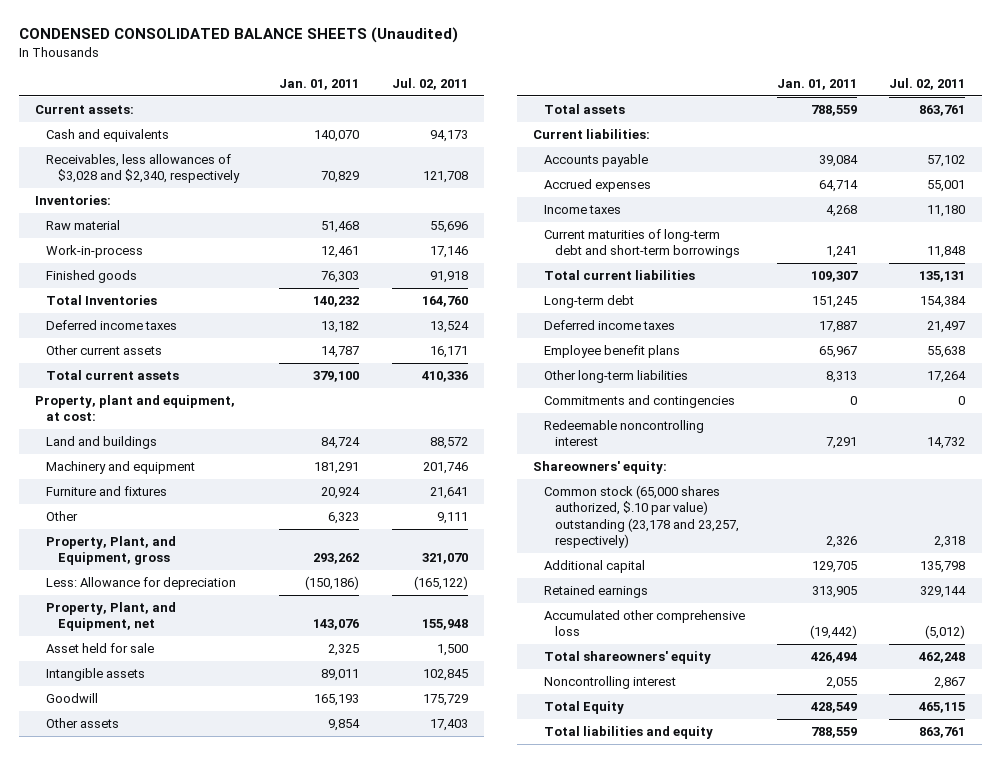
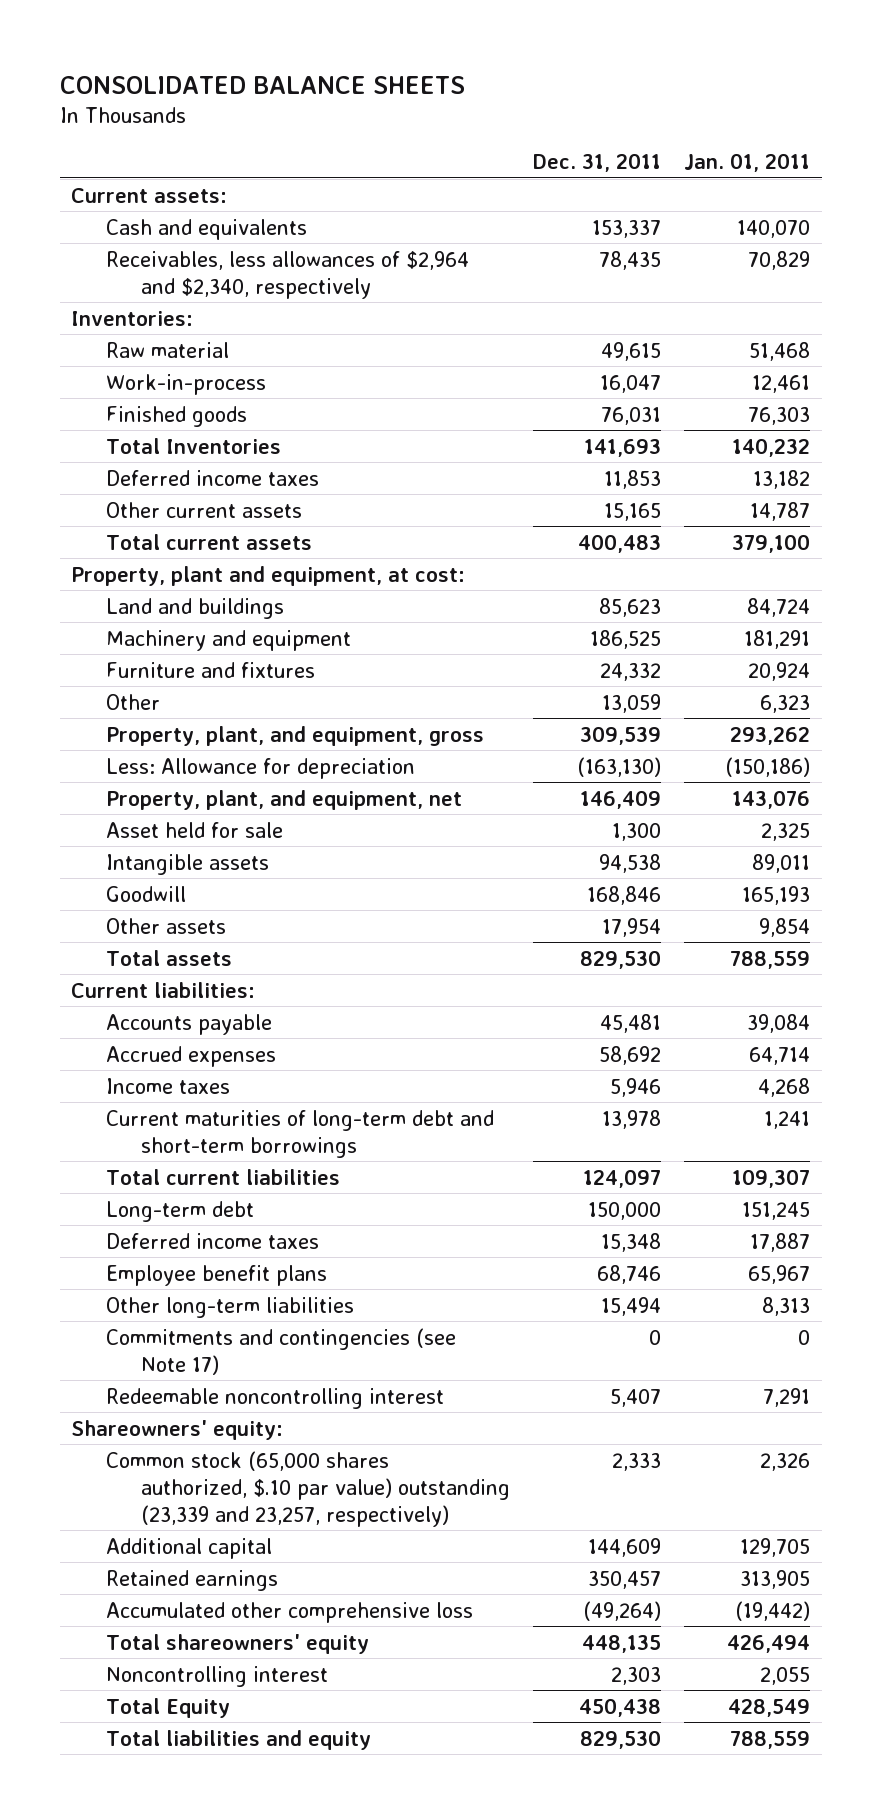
[18,27,458,44] CONDENSED CONSOLIDATED BALANCE SHEETS (Unaudited) -> [59,75,465,94] CONSOLIDATED BALANCE SHEETS
[391,77,468,90] Jul. 02, 2011 -> none
none -> [533,153,662,173] Dec. 31, 2011
[46,154,240,184] Receivables, less allowances of $3,028 and $2,340, respectively -> [106,250,470,299] Receivables, less allowances of $2,964 and $2,340, respectively
[46,536,177,566] Property, Plant, and Equipment, gross -> [106,725,485,746] Property, plant, and equipment, gross
[46,602,177,632] Property, Plant, and Equipment, net -> [106,789,463,810] Property, plant, and equipment, net
[544,395,736,409] Commitments and contingencies -> [106,1327,457,1375] Commitments and contingencies (see Note 17)
[544,485,740,548] Common stock (65,000 shares authorized, $.10 par value) outstanding (23,178 and 23,257, respectively) -> [106,1450,510,1527] Common stock (65,000 shares authorized, $.10 par value) outstanding (23,339 and 23,257, respectively)

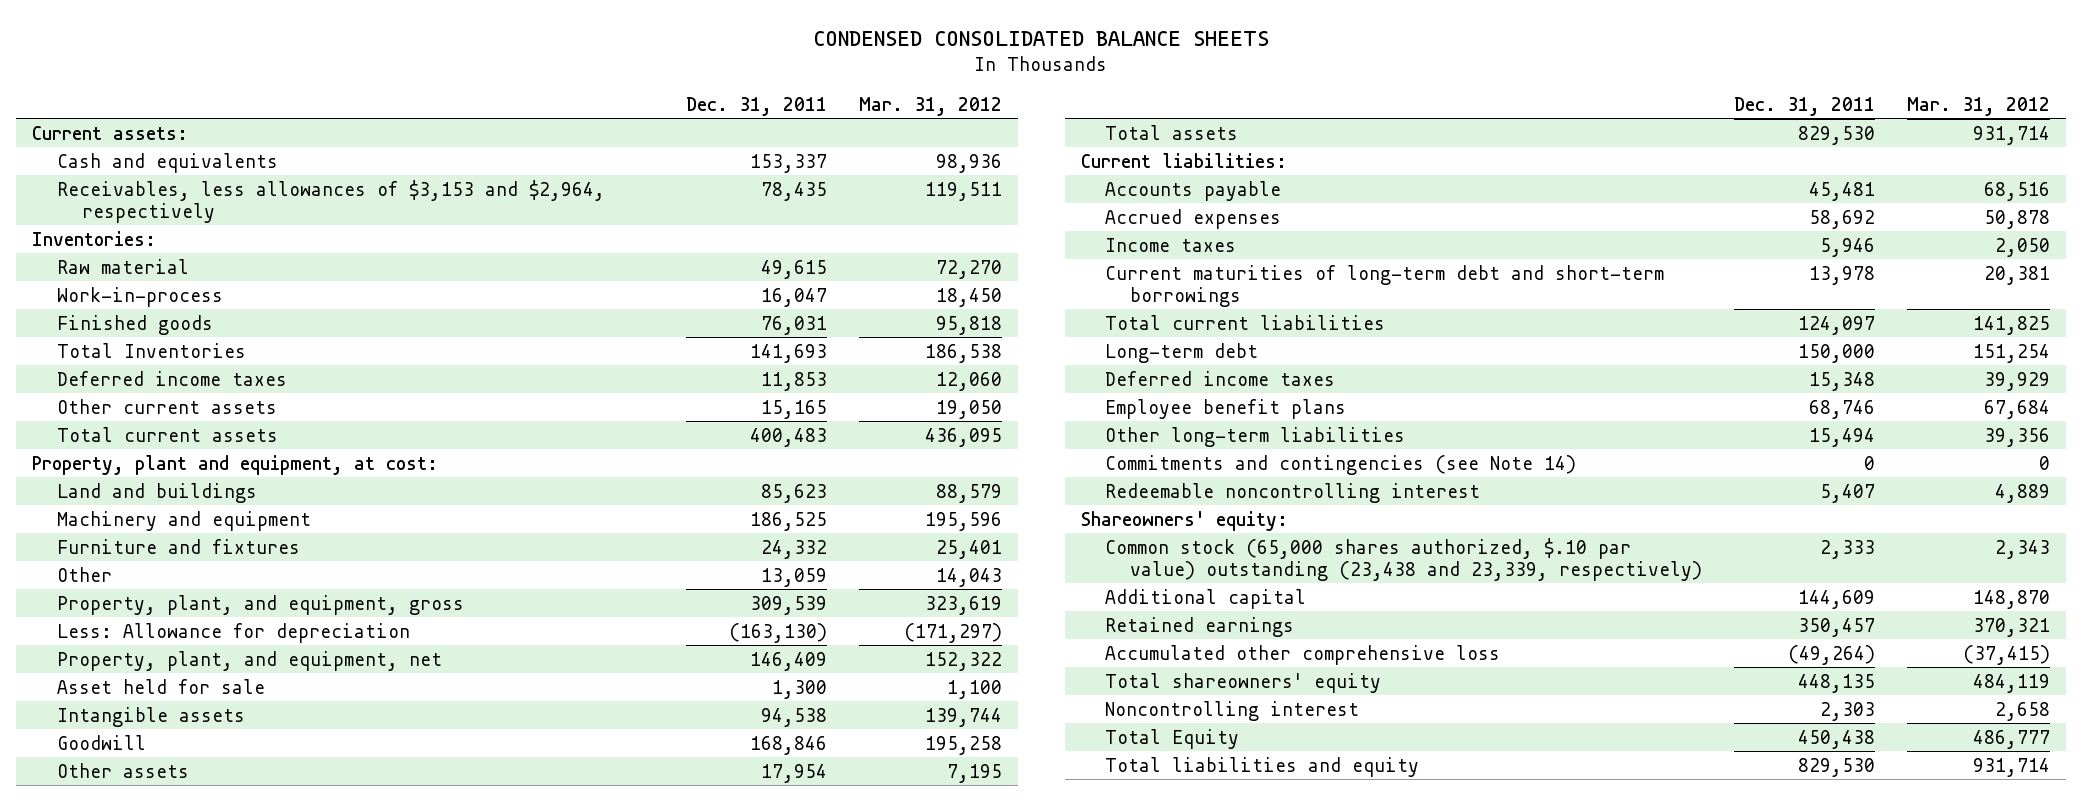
[59,75,465,94] CONSOLIDATED BALANCE SHEETS -> [813,30,1270,46] CONDENSED CONSOLIDATED BALANCE SHEETS
[684,153,811,173] Jan. 01, 2011 -> none
none -> [858,96,1002,116] Mar. 31, 2012
[106,250,470,299] Receivables, less allowances of $2,964 and $2,340, respectively -> [56,179,605,223] Receivables, less allowances of $3,153 and $2,964, respectively
[106,1327,457,1375] Commitments and contingencies (see Note 17) -> [1105,454,1577,475] Commitments and contingencies (see Note 14)
[106,1450,510,1527] Common stock (65,000 shares authorized, $.10 par value) outstanding (23,339 and 23,257, respectively) -> [1105,537,1702,581] Common stock (65,000 shares authorized, $.10 par value) outstanding (23,438 and 23,339, respectively)

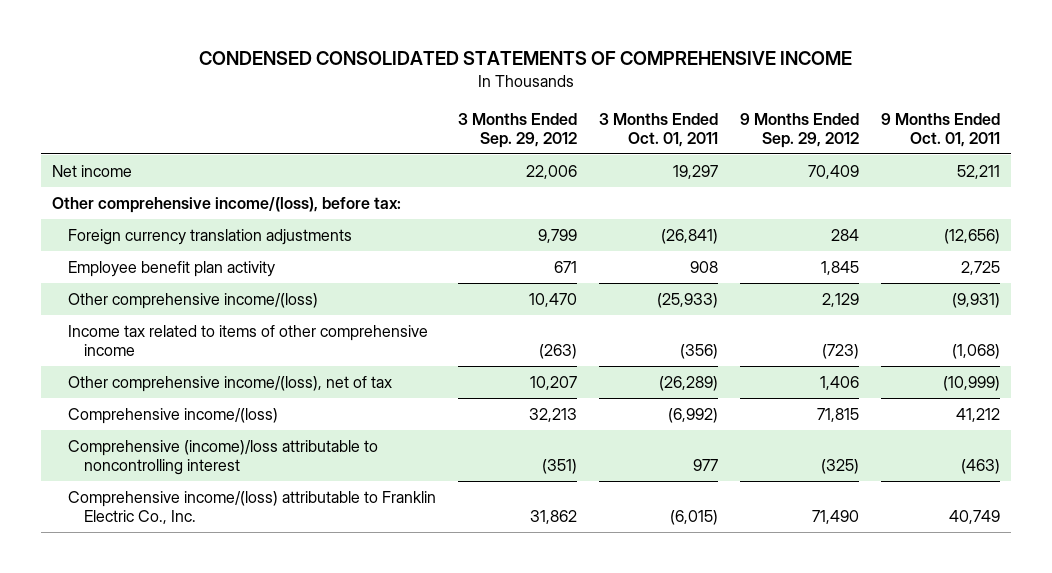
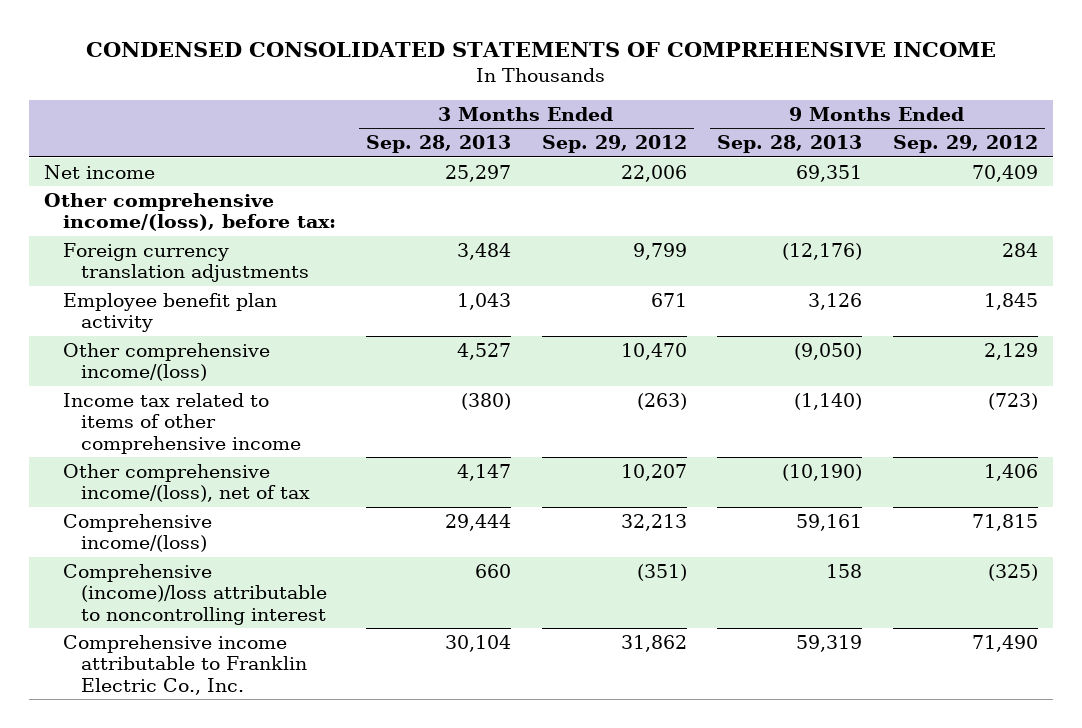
[598,112,718,147] 3 Months Ended Oct. 01, 2011 -> none
[881,112,1001,147] 9 Months Ended Oct. 01, 2011 -> none
none -> [366,135,512,154] Sep. 28, 2013
none -> [717,135,863,154] Sep. 28, 2013
[67,490,436,525] Comprehensive income/(loss) attributable to Franklin Electric Co., Inc. -> [62,634,308,695] Comprehensive income attributable to Franklin Electric Co., Inc.

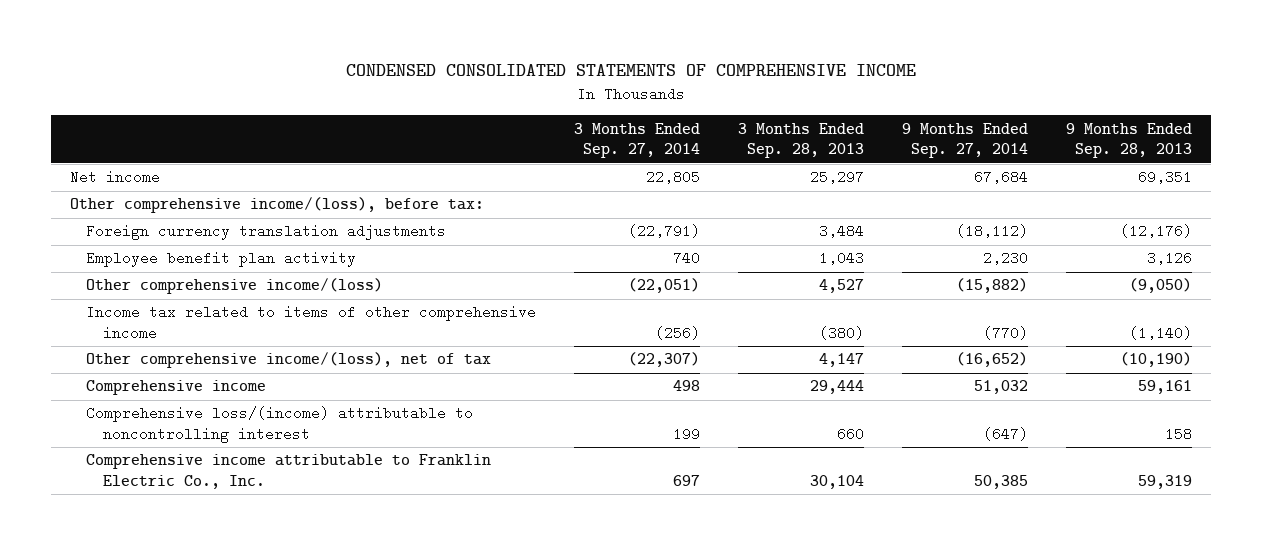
[541,135,687,154] Sep. 29, 2012 -> none
[892,135,1038,154] Sep. 29, 2012 -> none
none -> [574,122,701,159] 3 Months Ended Sep. 27, 2014
none -> [901,122,1028,159] 9 Months Ended Sep. 27, 2014
[62,513,212,553] Comprehensive income/(loss) -> [86,380,267,396] Comprehensive income
[62,563,328,625] Comprehensive (income)/loss attributable to noncontrolling interest -> [86,406,474,444] Comprehensive loss/(income) attributable to noncontrolling interest

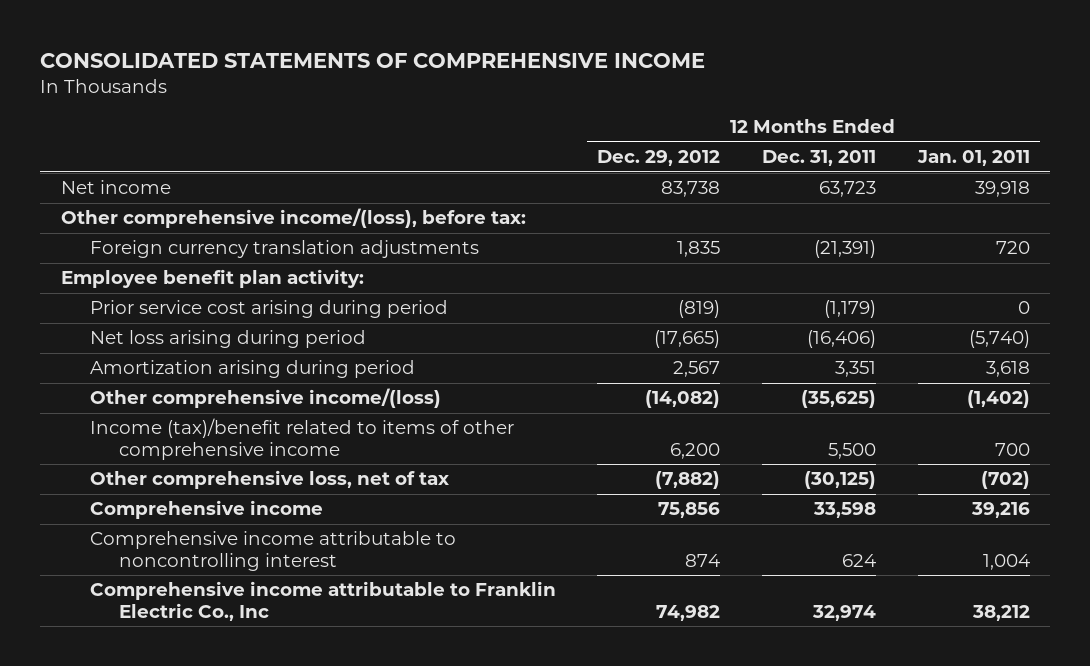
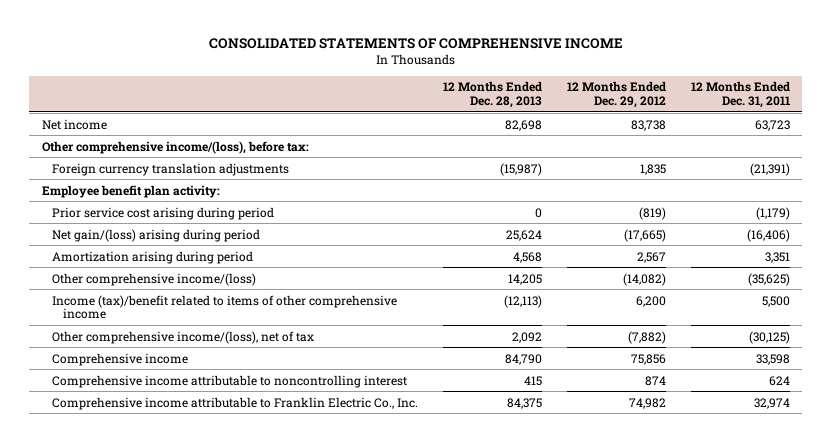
[916,149,1030,166] Jan. 01, 2011 -> none
none -> [443,81,543,108] 12 Months Ended Dec. 28, 2013
[89,330,366,349] Net loss arising during period -> [52,228,261,242] Net gain/(loss) arising during period
[89,470,449,490] Other comprehensive loss, net of tax -> [52,330,315,344] Other comprehensive income/(loss), net of tax
[89,581,556,621] Comprehensive income attributable to Franklin Electric Co., Inc -> [52,396,419,410] Comprehensive income attributable to Franklin Electric Co., Inc.

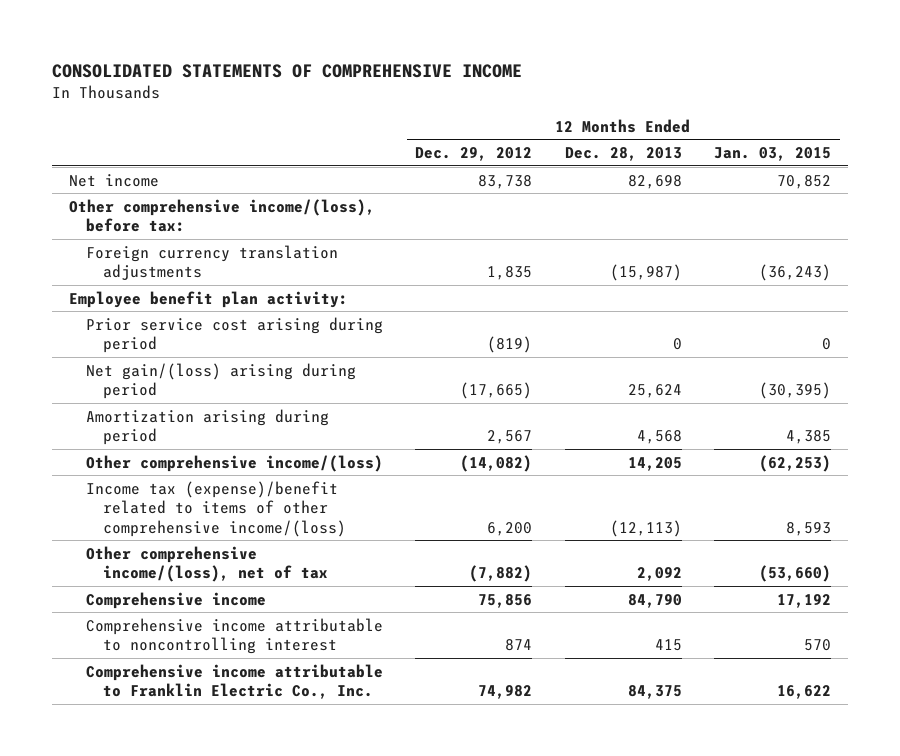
[690,81,790,108] 12 Months Ended Dec. 31, 2011 -> none
none -> [714,146,832,161] Jan. 03, 2015
[52,294,398,320] Income (tax)/benefit related to items of other comprehensive income -> [85,480,346,537] Income tax (expense)/benefit related to items of other comprehensive income/(loss)

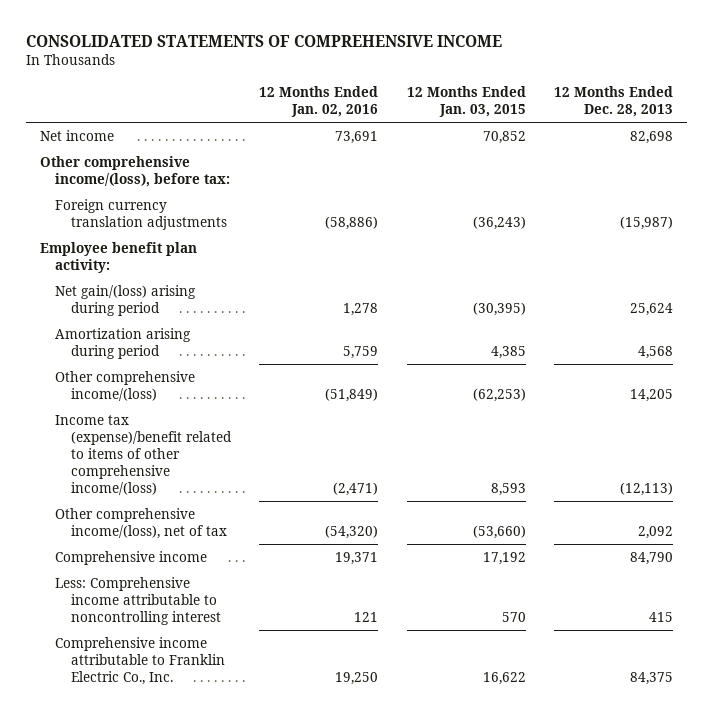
[415,146,533,161] Dec. 29, 2012 -> none
none -> [259,85,379,117] 12 Months Ended Jan. 02, 2016
[85,316,383,354] Prior service cost arising during period -> none
[85,617,383,655] Comprehensive income attributable to noncontrolling interest -> [55,577,221,626] Less: Comprehensive income attributable to noncontrolling interest

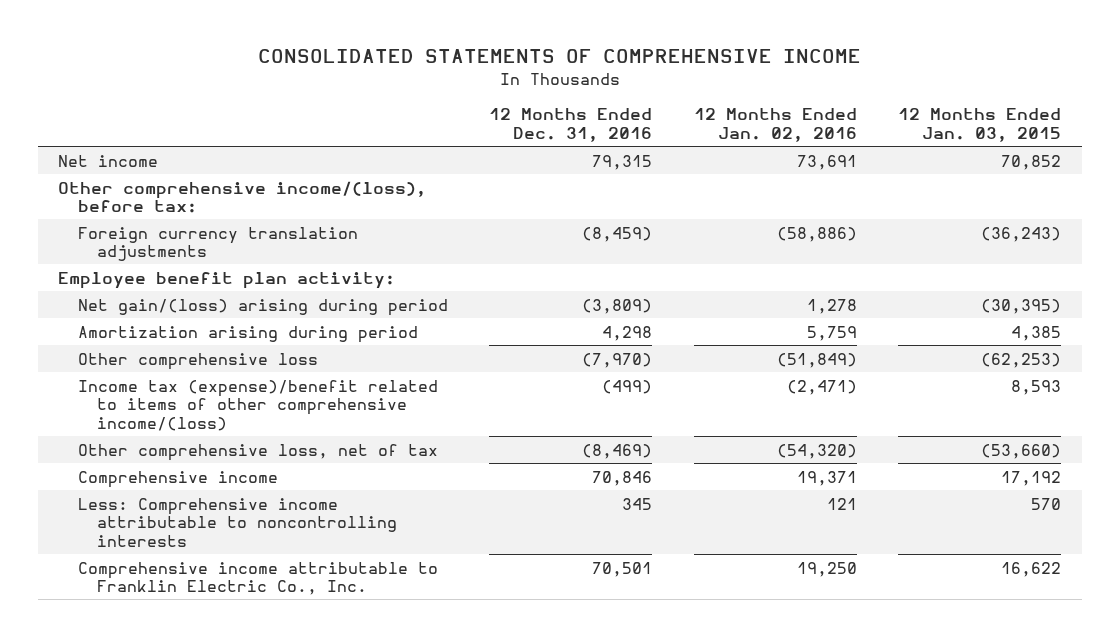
[553,85,673,117] 12 Months Ended Dec. 28, 2013 -> none
none -> [489,108,653,143] 12 Months Ended Dec. 31, 2016
[55,371,196,402] Other comprehensive income/(loss) -> [77,352,318,370] Other comprehensive loss
[55,508,227,540] Other comprehensive income/(loss), net of tax -> [77,443,438,461] Other comprehensive loss, net of tax
[55,577,221,626] Less: Comprehensive income attributable to noncontrolling interest -> [77,497,397,548] Less: Comprehensive income attributable to noncontrolling interests

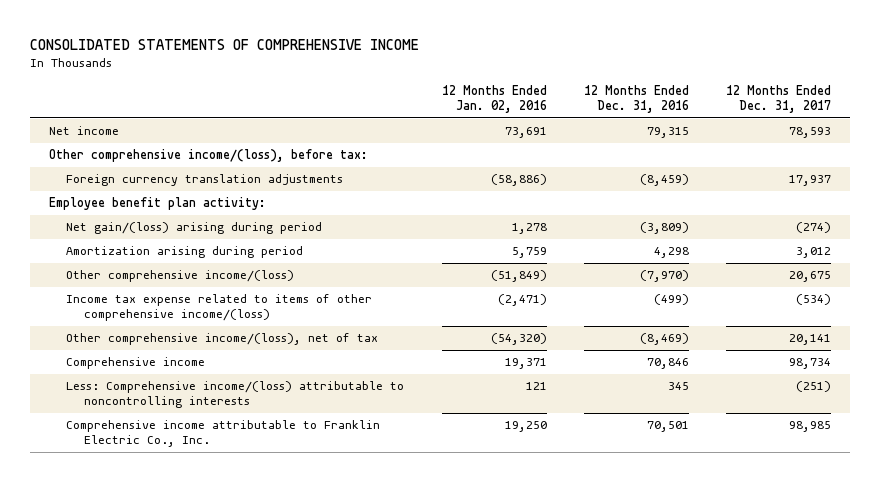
[898,108,1062,143] 12 Months Ended Jan. 03, 2015 -> none
none -> [726,85,832,114] 12 Months Ended Dec. 31, 2017
[77,352,318,370] Other comprehensive loss -> [66,270,295,283] Other comprehensive income/(loss)
[77,379,438,432] Income tax (expense)/benefit related to items of other comprehensive income/(loss) -> [66,294,373,322] Income tax expense related to items of other comprehensive income/(loss)
[77,443,438,461] Other comprehensive loss, net of tax -> [66,333,379,346] Other comprehensive income/(loss), net of tax
[77,497,397,548] Less: Comprehensive income attributable to noncontrolling interests -> [66,381,405,409] Less: Comprehensive income/(loss) attributable to noncontrolling interests

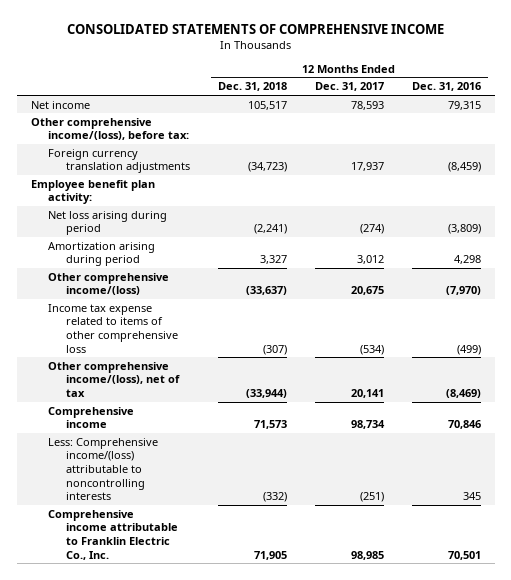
[441,85,547,114] 12 Months Ended Jan. 02, 2016 -> none
none -> [217,82,287,92] Dec. 31, 2018
[66,222,323,235] Net gain/(loss) arising during period -> [48,210,168,236] Net loss arising during period
[66,294,373,322] Income tax expense related to items of other comprehensive income/(loss) -> [48,303,178,353] Income tax expense related to items of other comprehensive loss

